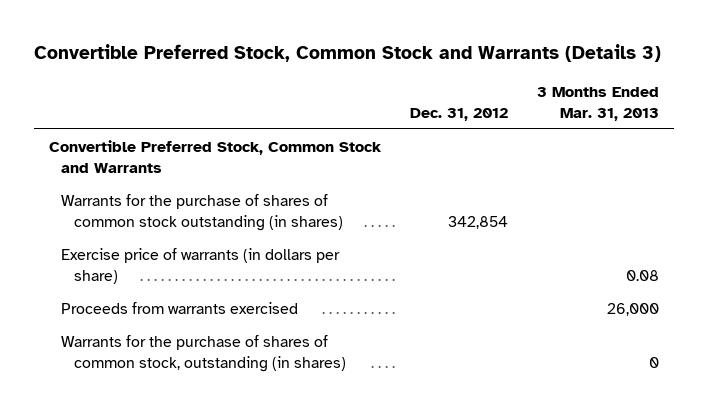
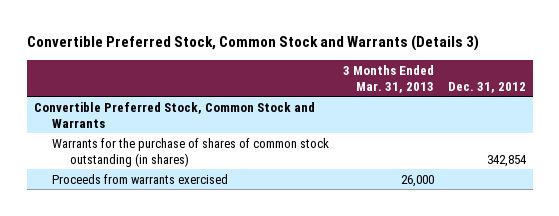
[61,247,341,284] Exercise price of warrants (in dollars per share) -> none
[61,334,347,372] Warrants for the purchase of shares of common stock, outstanding (in shares) -> none

